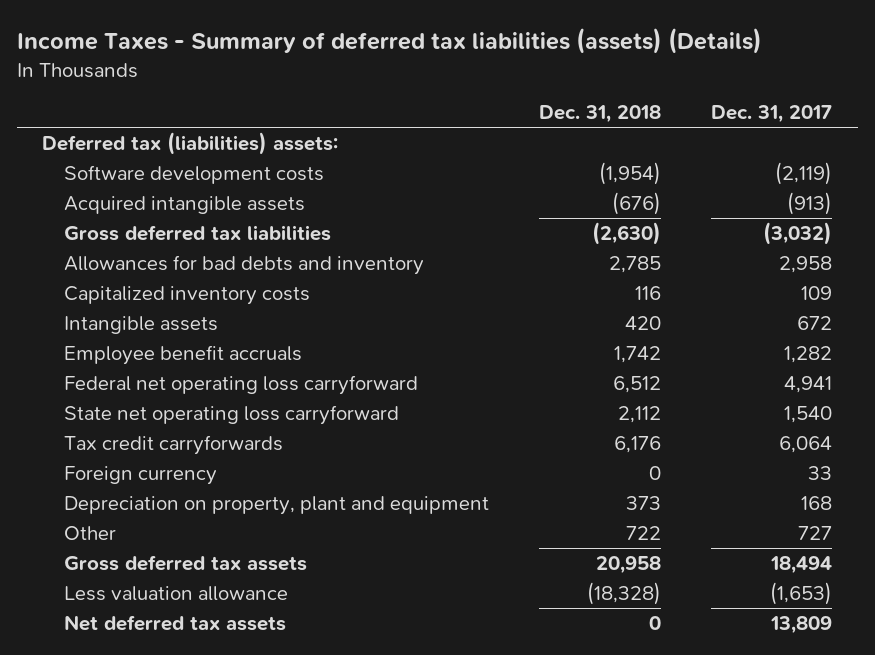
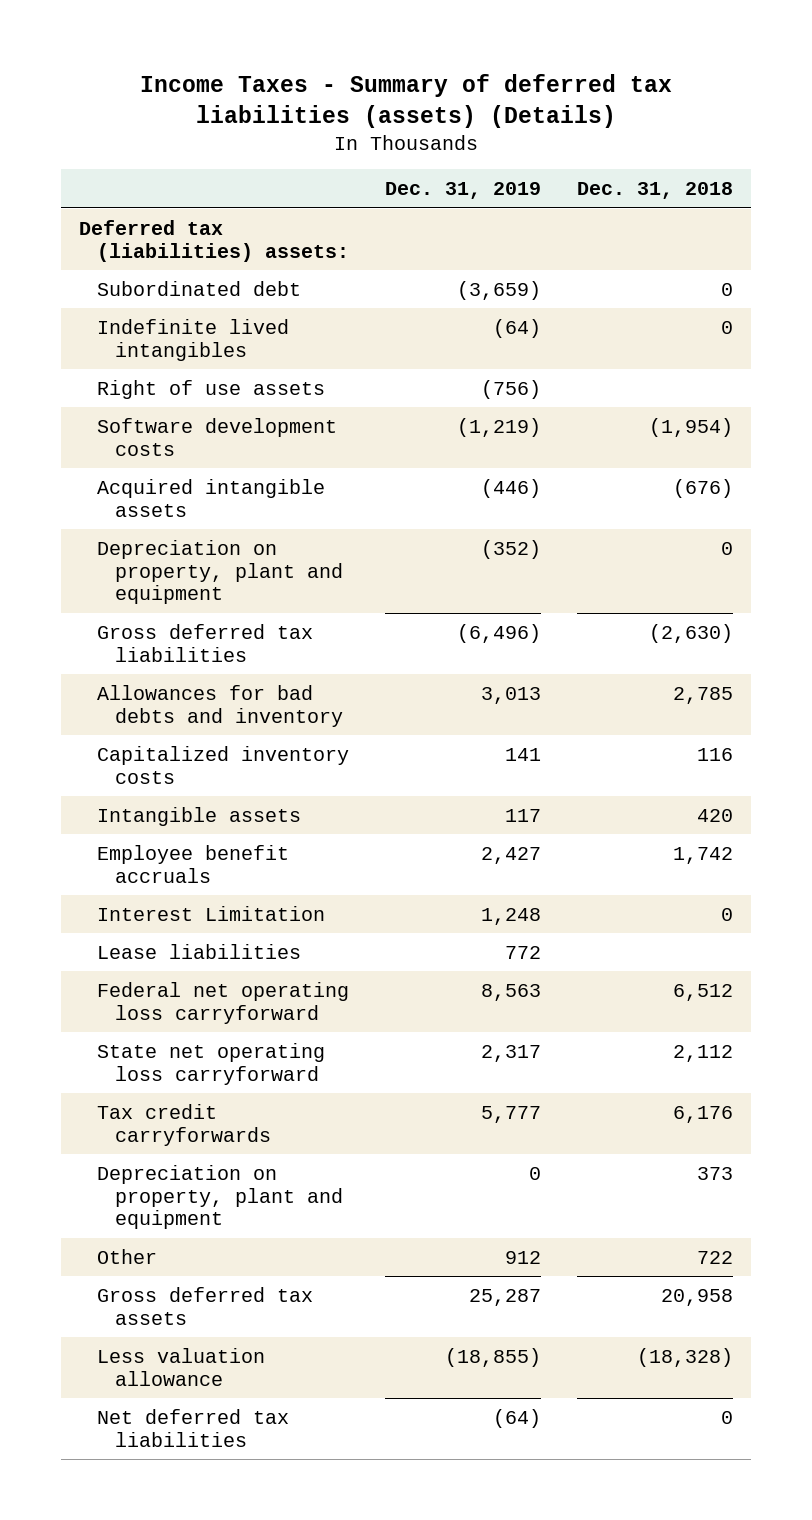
[711,105,833,124] Dec. 31, 2017 -> none
none -> [385,182,542,200] Dec. 31, 2019
none -> [97,280,302,296] Subordinated debt
none -> [97,318,290,361] Indefinite lived intangibles
none -> [97,379,326,399] Right of use assets
none -> [97,539,344,605] Depreciation on property, plant and equipment
none -> [97,905,326,921] Interest Limitation
none -> [97,943,302,959] Lease liabilities
[63,466,217,486] Foreign currency -> none
[63,615,286,632] Net deferred tax assets -> [97,1408,290,1447] Net deferred tax liabilities

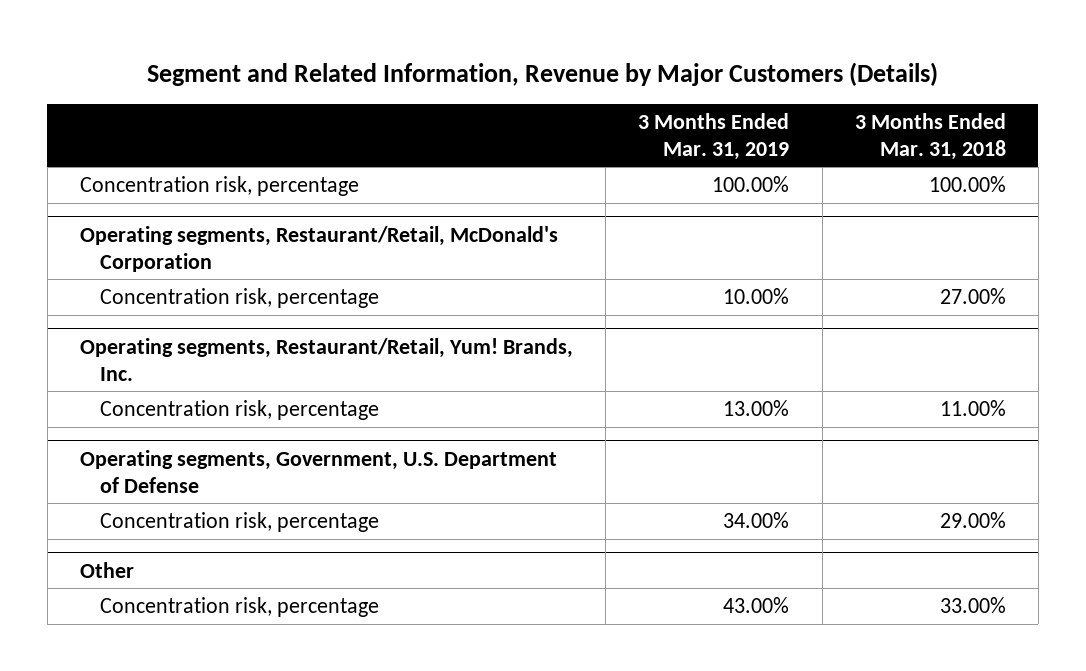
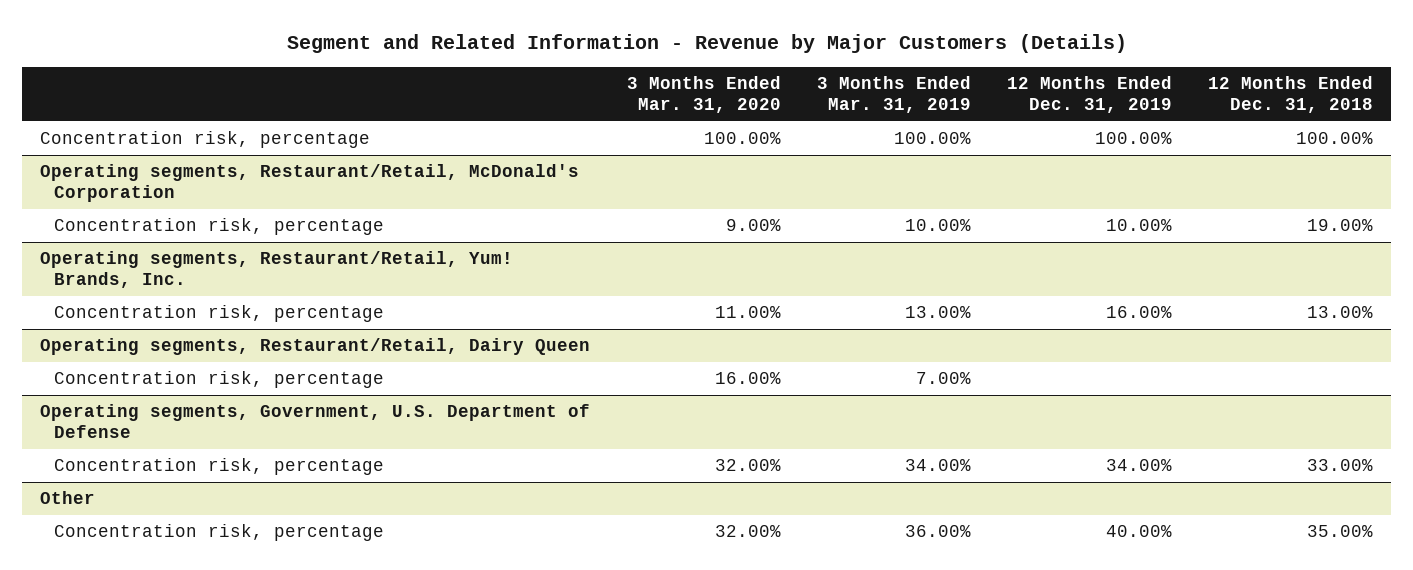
[146,61,938,86] Segment and Related Information, Revenue by Major Customers (Details) -> [286,34,1127,54] Segment and Related Information - Revenue by Major Customers (Details)
[854,112,1006,160] 3 Months Ended Mar. 31, 2018 -> none
none -> [626,76,781,114] 3 Months Ended Mar. 31, 2020
none -> [1006,76,1172,114] 12 Months Ended Dec. 31, 2019
none -> [1208,76,1374,114] 12 Months Ended Dec. 31, 2018
none -> [40,338,591,356] Operating segments, Restaurant/Retail, Dairy Queen
none -> [54,371,385,389] Concentration risk, percentage
[723,596,790,613] 43.00% -> [904,525,971,538] 36.00%

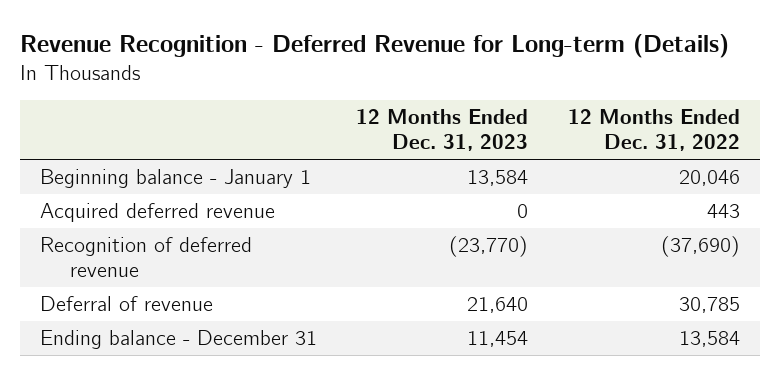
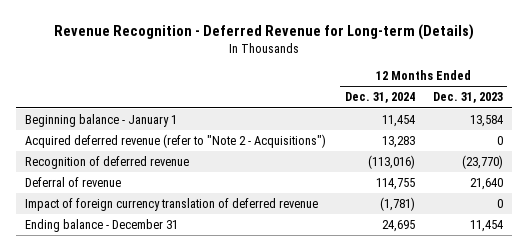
[567,109,740,152] 12 Months Ended Dec. 31, 2022 -> none
none -> [344,92,415,104] Dec. 31, 2024
[40,203,276,223] Acquired deferred revenue -> [25,134,327,149] Acquired deferred revenue (refer to "Note 2 - Acquisitions")
none -> [25,198,319,212] Impact of foreign currency translation of deferred revenue

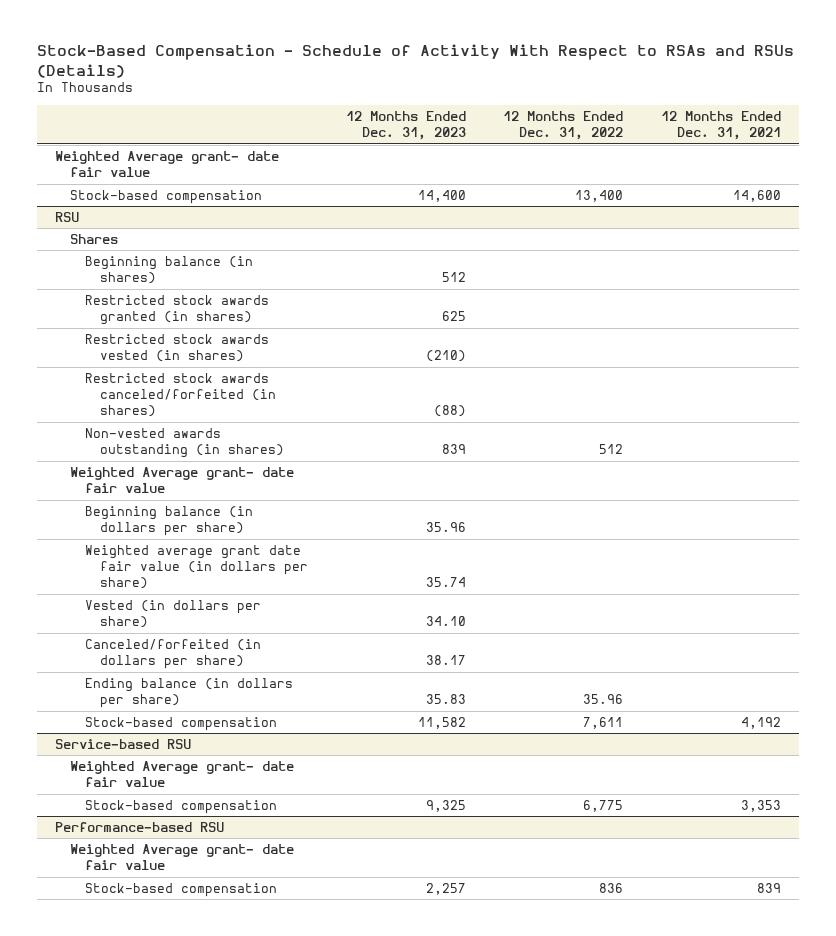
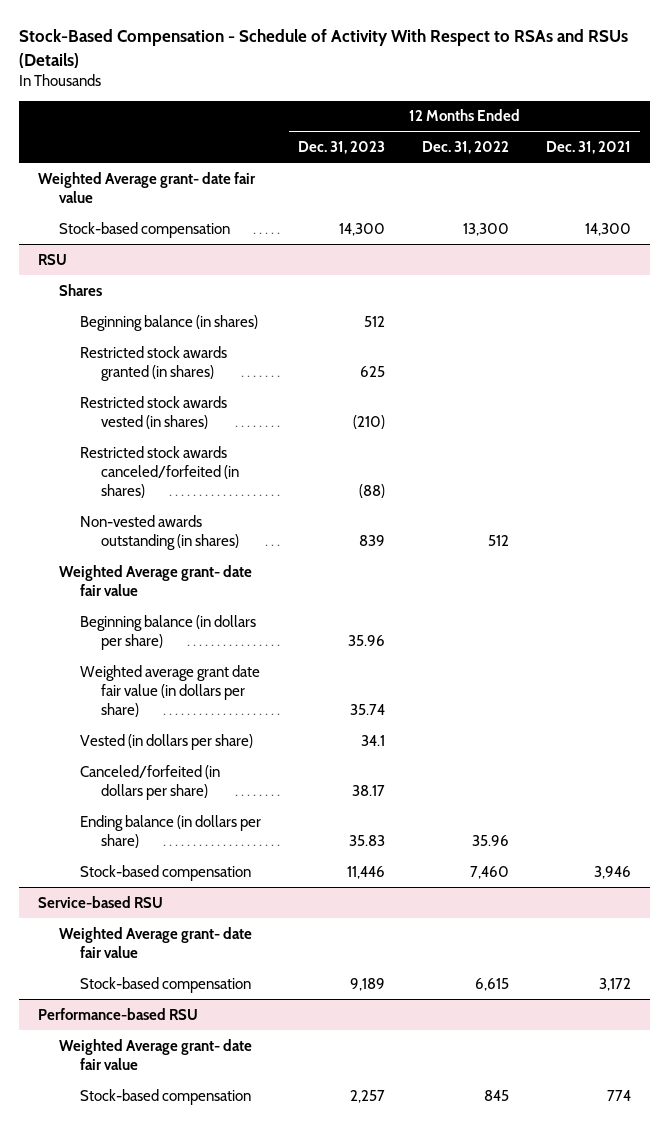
[417,189,466,202] 14,400 -> [339,222,386,236] 14,300
[575,189,624,202] 13,400 -> [463,222,510,236] 13,300
[732,189,781,202] 14,600 -> [585,222,632,236] 14,300
[425,616,466,627] 34.10 -> [361,734,386,746] 34.1
[417,716,466,729] 11,582 -> [347,865,386,879] 11,446
[583,716,624,729] 7,611 -> [470,865,510,879] 7,460
[740,716,781,729] 4,192 -> [594,865,632,879] 3,946
[425,799,466,812] 9,325 -> [350,977,386,991] 9,189
[583,799,624,812] 6,775 -> [475,977,510,991] 6,615
[740,799,781,812] 3,353 -> [599,977,632,991] 3,172
[599,882,624,893] 836 -> [484,1089,510,1101] 845
[756,882,781,893] 839 -> [607,1089,632,1101] 774

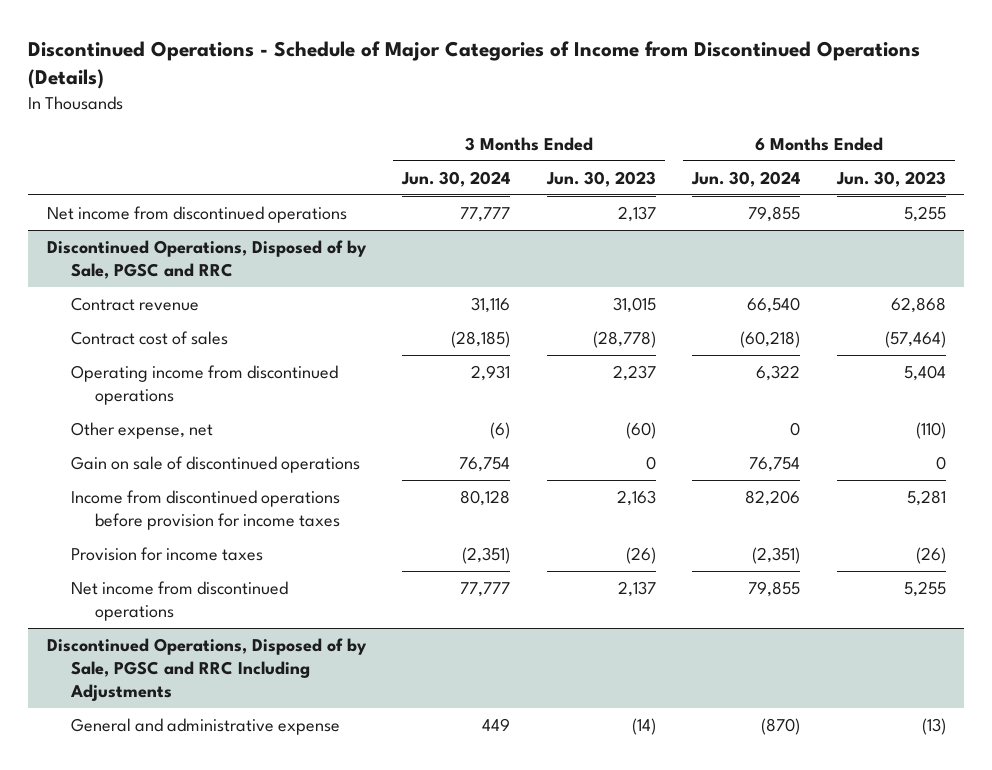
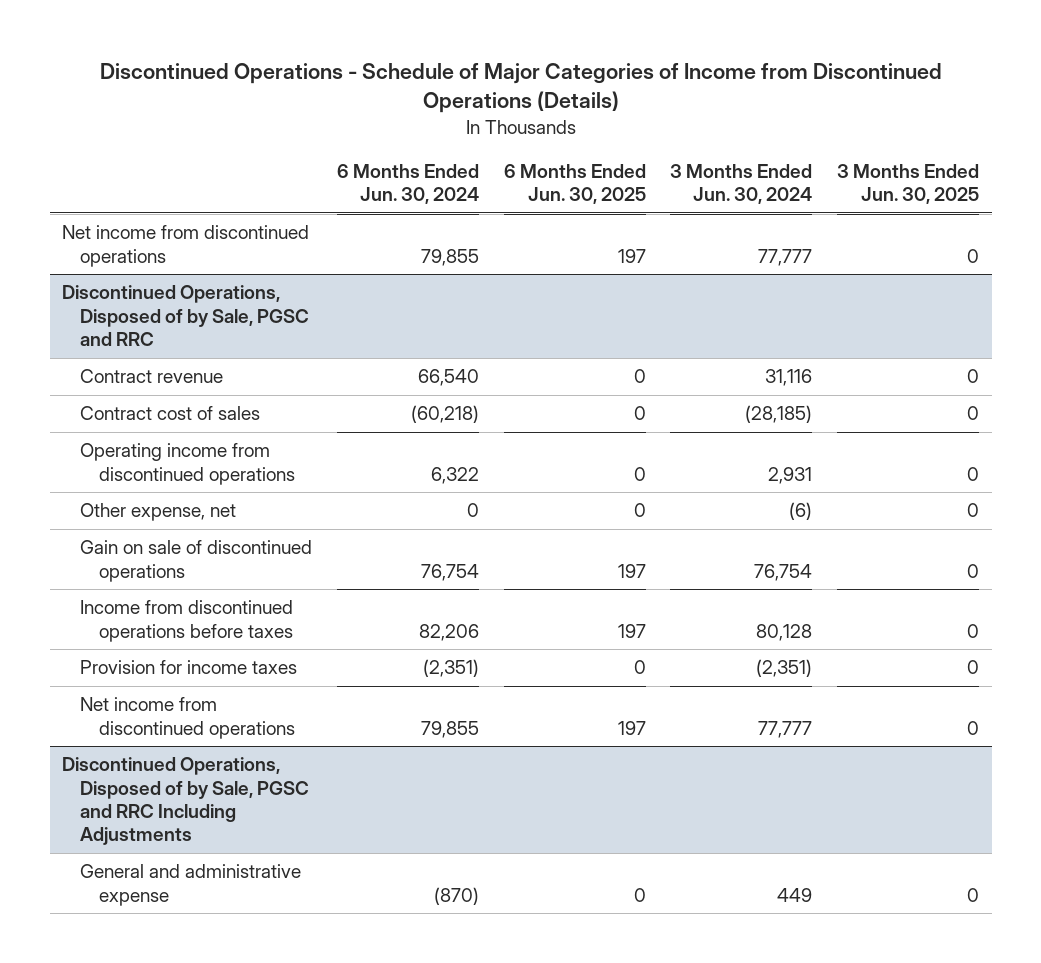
[545,170,656,187] Jun. 30, 2023 -> none
[835,170,946,187] Jun. 30, 2023 -> none
none -> [503,163,646,204] 6 Months Ended Jun. 30, 2025
none -> [837,163,980,204] 3 Months Ended Jun. 30, 2025
[70,490,341,530] Income from discontinued operations before provision for income taxes -> [80,600,294,642] Income from discontinued operations before taxes

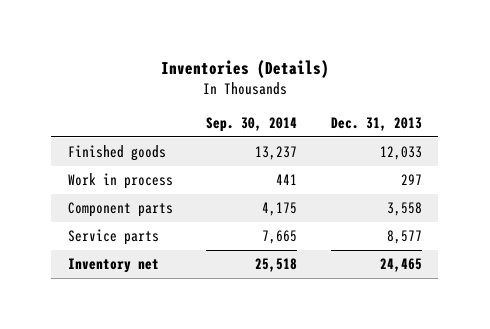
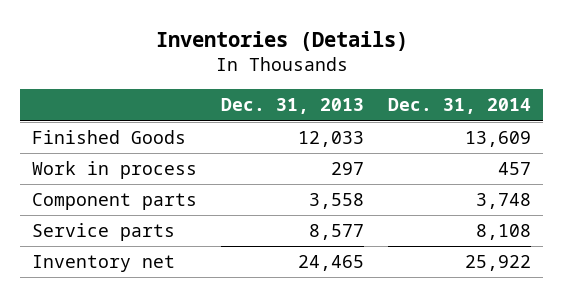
[206,117,298,133] Sep. 30, 2014 -> none
none -> [388,98,532,115] Dec. 31, 2014
[67,145,166,162] Finished goods -> [31,130,186,145] Finished Goods

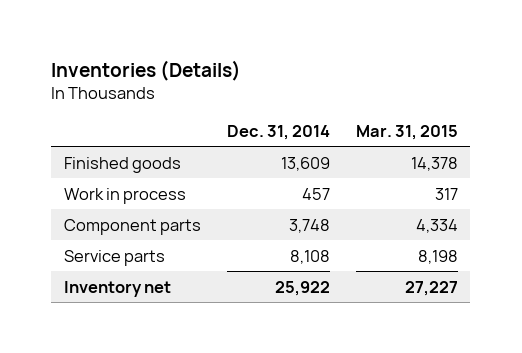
[221,98,365,115] Dec. 31, 2013 -> none
none -> [355,124,458,140] Mar. 31, 2015
[31,130,186,145] Finished Goods -> [64,156,182,173] Finished goods

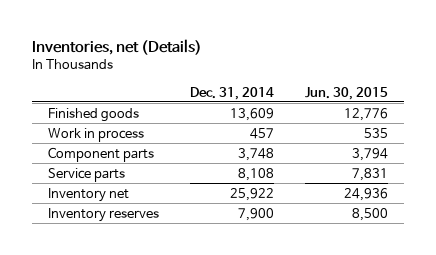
[51,59,242,81] Inventories (Details) -> [31,38,202,55] Inventories, net (Details)
[355,124,458,140] Mar. 31, 2015 -> none
none -> [304,86,388,100] Jun. 30, 2015
none -> [47,207,159,222] Inventory reserves

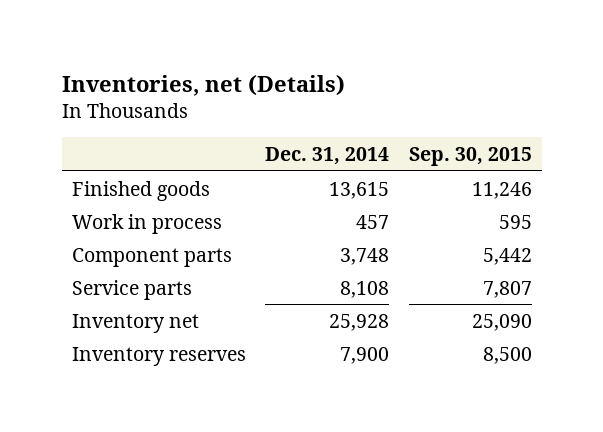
[304,86,388,100] Jun. 30, 2015 -> none
none -> [408,146,532,166] Sep. 30, 2015
[229,107,274,121] 13,609 -> [329,181,390,199] 13,615
[229,187,274,201] 25,922 -> [329,313,390,331] 25,928

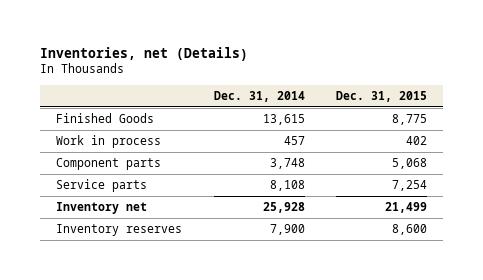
[408,146,532,166] Sep. 30, 2015 -> none
none -> [336,90,428,102] Dec. 31, 2015
[71,180,210,201] Finished goods -> [55,113,154,124] Finished Goods

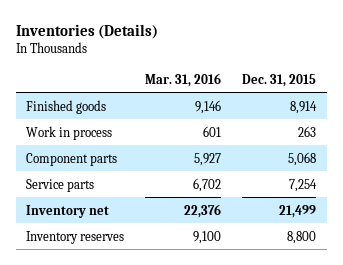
[40,46,249,61] Inventories, net (Details) -> [15,23,158,39] Inventories (Details)
[213,90,305,102] Dec. 31, 2014 -> none
none -> [145,72,222,87] Mar. 31, 2016
[55,113,154,124] Finished Goods -> [26,99,107,114] Finished goods
[392,114,428,126] 8,775 -> [290,100,318,114] 8,914
[406,136,428,146] 402 -> [298,125,317,137] 263
[392,224,428,236] 8,600 -> [287,230,317,244] 8,800

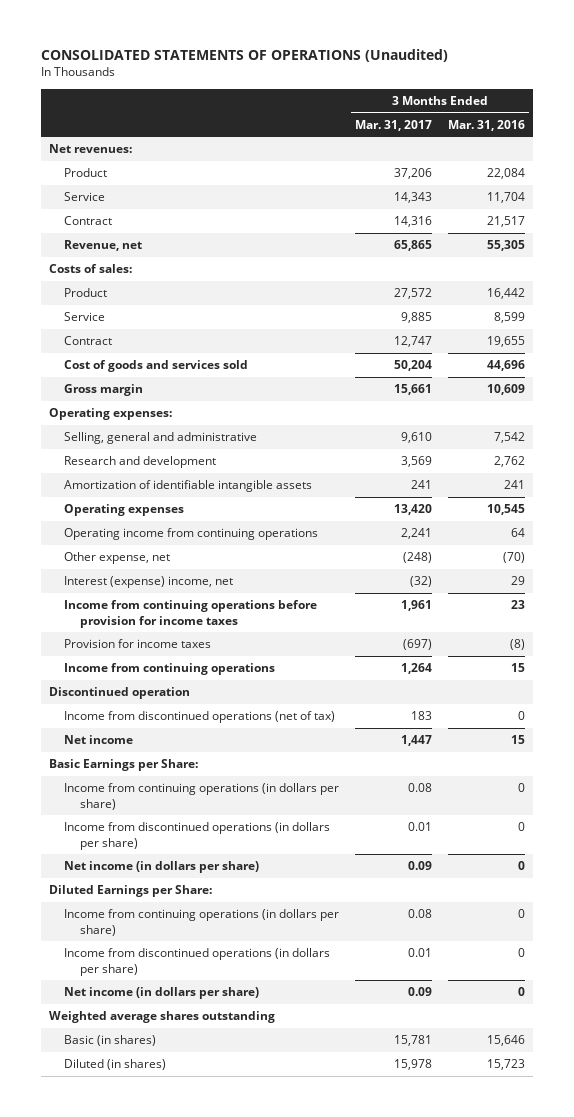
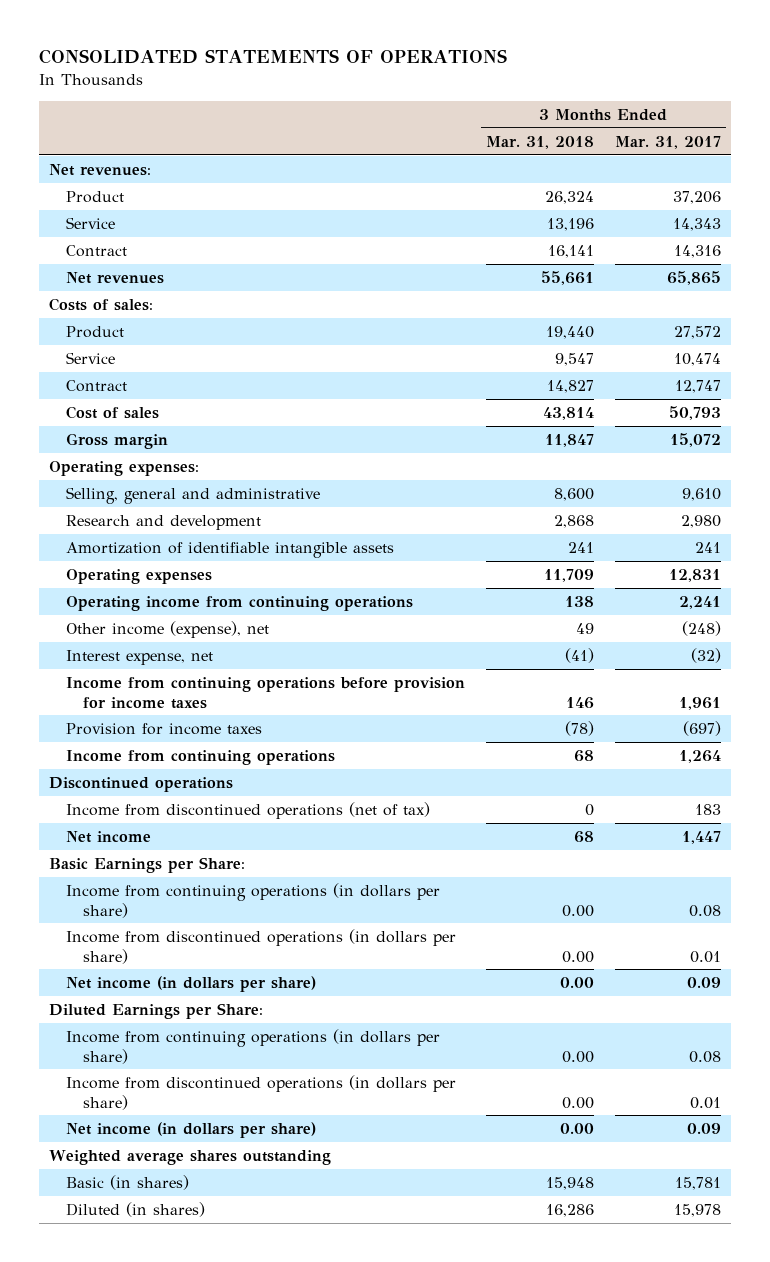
[41,49,449,63] CONSOLIDATED STATEMENTS OF OPERATIONS (Unaudited) -> [38,49,507,65] CONSOLIDATED STATEMENTS OF OPERATIONS
[447,119,525,131] Mar. 31, 2016 -> none
none -> [485,135,594,149] Mar. 31, 2018
[64,240,143,252] Revenue, net -> [66,271,165,284] Net revenues
[401,312,433,324] 9,885 -> [673,352,721,366] 10,474
[64,360,249,373] Cost of goods and services sold -> [66,405,160,419] Cost of sales
[394,360,433,372] 50,204 -> [668,405,721,420] 50,793
[394,384,433,396] 15,661 -> [669,432,721,447] 15,072
[401,456,433,468] 3,569 -> [680,514,721,528] 2,980
[394,504,433,516] 13,420 -> [668,568,721,582] 12,831
[64,552,171,565] Other expense, net -> [66,620,270,638] Other income (expense), net
[64,576,234,589] Interest (expense) income, net -> [66,649,214,665] Interest expense, net
[49,687,191,700] Discontinued operation -> [49,776,234,792] Discontinued operations

